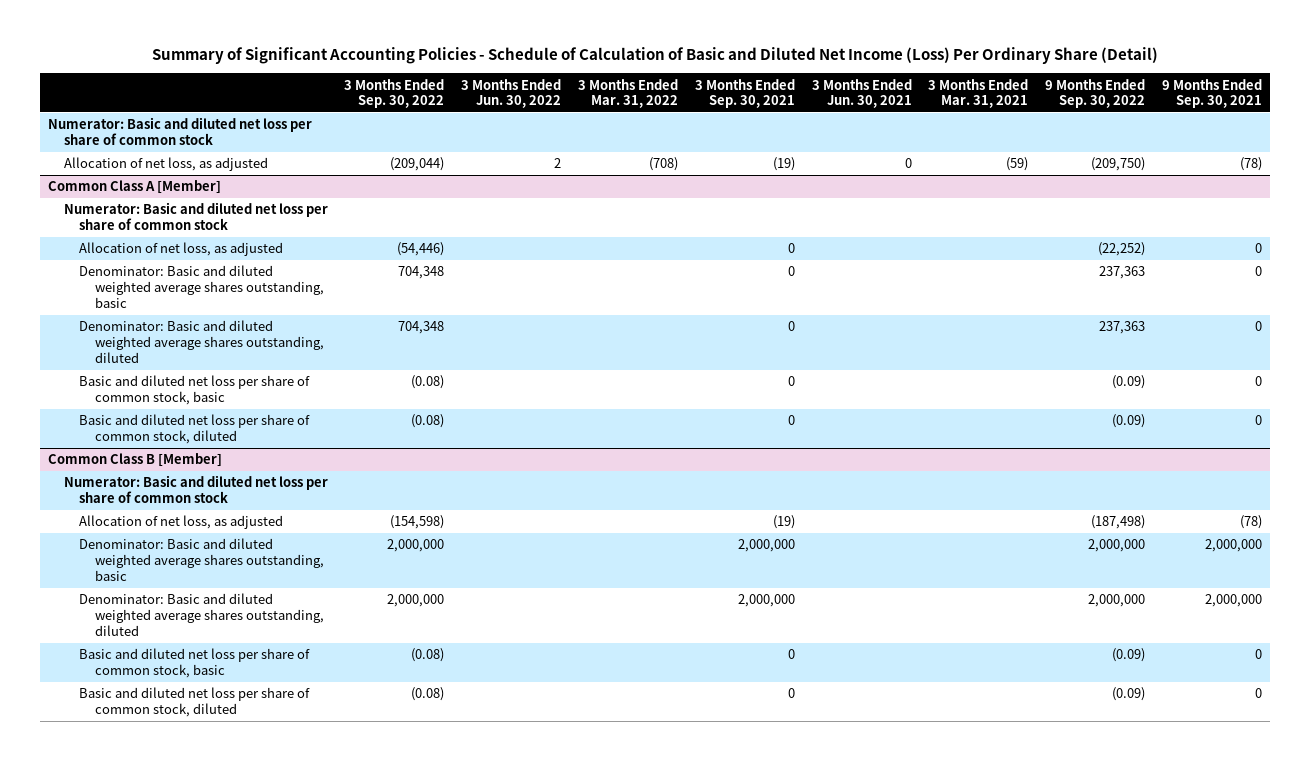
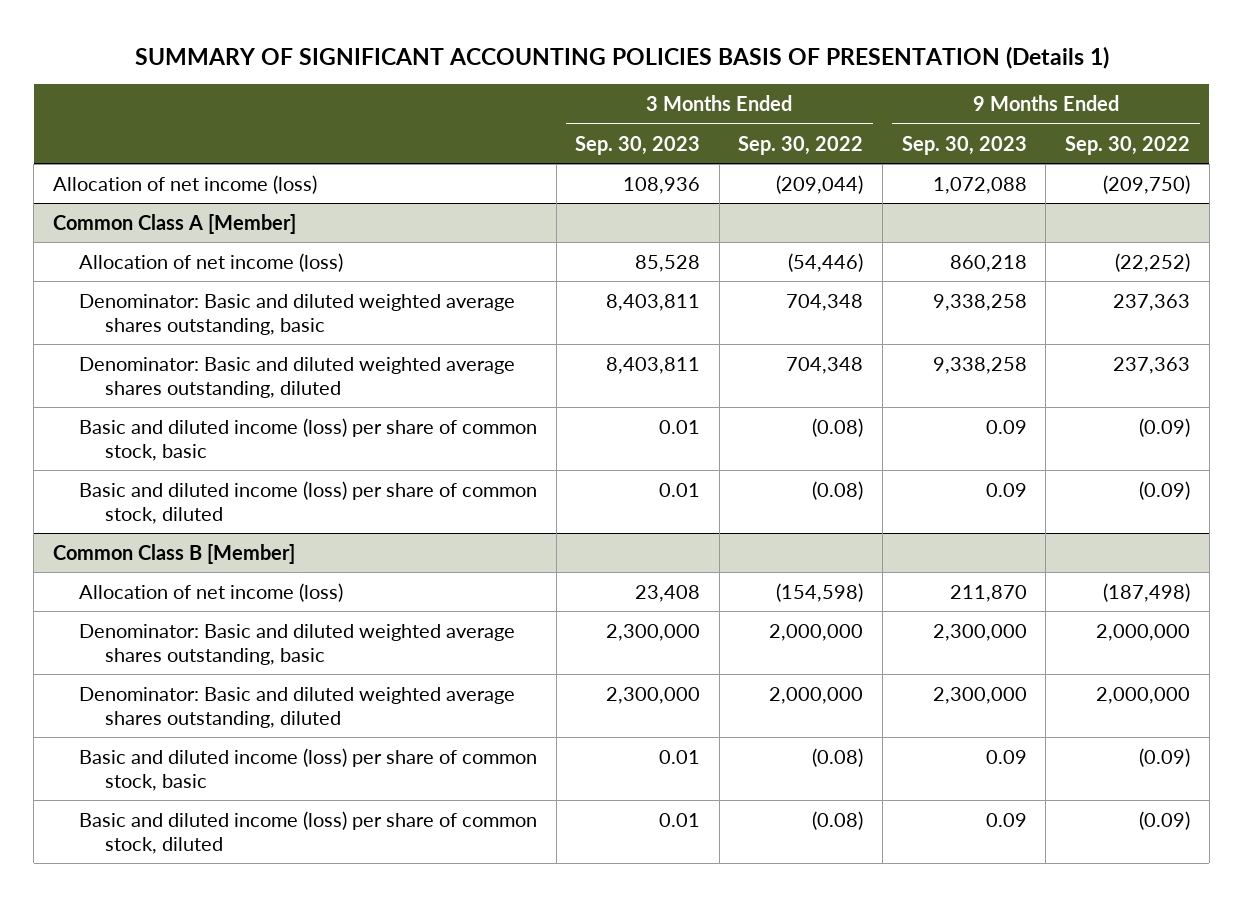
[152,47,1159,65] Summary of Significant Accounting Policies - Schedule of Calculation of Basic and Diluted Net Income (Loss) Per Ordinary Share (Detail) -> [134,45,1109,69] SUMMARY OF SIGNIFICANT ACCOUNTING POLICIES BASIS OF PRESENTATION (Details 1)
[461,78,562,109] 3 Months Ended Jun. 30, 2022 -> none
[577,78,678,109] 3 Months Ended Mar. 31, 2022 -> none
[694,78,795,109] 3 Months Ended Sep. 30, 2021 -> none
[811,78,912,109] 3 Months Ended Jun. 30, 2021 -> none
[928,78,1029,109] 3 Months Ended Mar. 31, 2021 -> none
[1162,78,1263,109] 9 Months Ended Sep. 30, 2021 -> none
none -> [575,135,701,155] Sep. 30, 2023
none -> [901,135,1027,155] Sep. 30, 2023
[47,117,312,146] Numerator: Basic and diluted net loss per share of common stock -> none
[63,157,268,172] Allocation of net loss, as adjusted -> [53,174,318,194] Allocation of net income (loss)
[63,202,328,231] Numerator: Basic and diluted net loss per share of common stock -> none
[79,242,284,257] Allocation of net loss, as adjusted -> [78,252,343,272] Allocation of net income (loss)
[79,375,311,406] Basic and diluted net loss per share of common stock, basic -> [78,417,537,461] Basic and diluted income (loss) per share of common stock, basic
[79,414,311,445] Basic and diluted net loss per share of common stock, diluted -> [78,480,537,524] Basic and diluted income (loss) per share of common stock, diluted
[63,475,328,504] Numerator: Basic and diluted net loss per share of common stock -> none
[79,515,284,530] Allocation of net loss, as adjusted -> [78,582,343,602] Allocation of net income (loss)
[79,648,311,679] Basic and diluted net loss per share of common stock, basic -> [78,747,537,791] Basic and diluted income (loss) per share of common stock, basic
[79,687,311,718] Basic and diluted net loss per share of common stock, diluted -> [78,810,537,854] Basic and diluted income (loss) per share of common stock, diluted

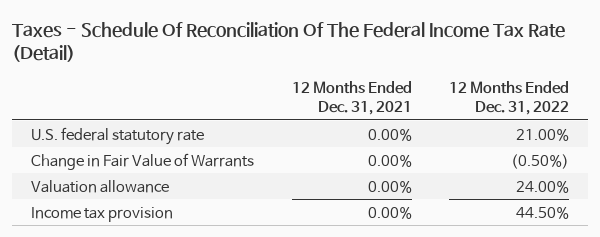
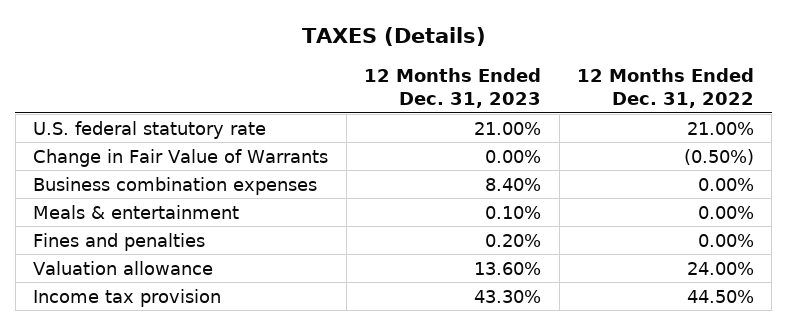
[12,21,566,63] Taxes - Schedule Of Reconciliation Of The Federal Income Tax Rate (Detail) -> [301,27,486,47] TAXES (Details)
[291,81,412,116] 12 Months Ended Dec. 31, 2021 -> none
none -> [364,68,542,109] 12 Months Ended Dec. 31, 2023
none -> [33,176,318,195] Business combination expenses
none -> [33,204,240,219] Meals & entertainment
none -> [33,232,206,251] Fines and penalties

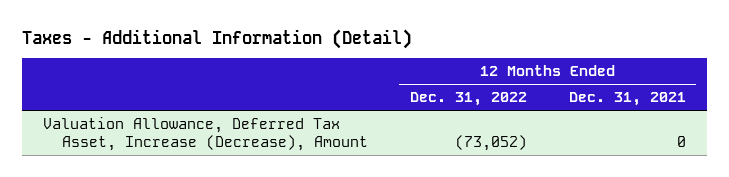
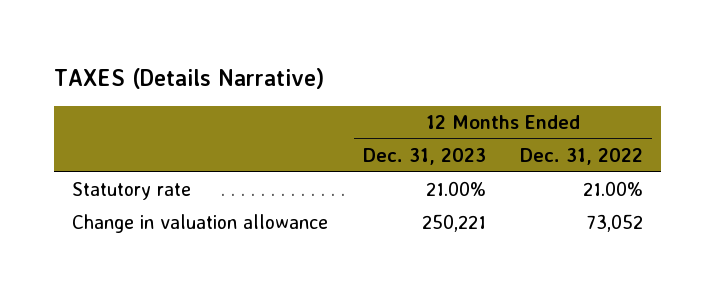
[21,29,412,50] Taxes - Additional Information (Detail) -> [54,67,325,89] TAXES (Details Narrative)
[568,92,686,107] Dec. 31, 2021 -> none
none -> [362,148,486,166] Dec. 31, 2023
none -> [71,182,191,201] Statutory rate
[43,116,368,152] Valuation Allowance, Deferred Tax Asset, Increase (Decrease), Amount -> [71,214,328,234] Change in valuation allowance
[454,135,527,152] (73,052) -> [586,214,644,233] 73,052

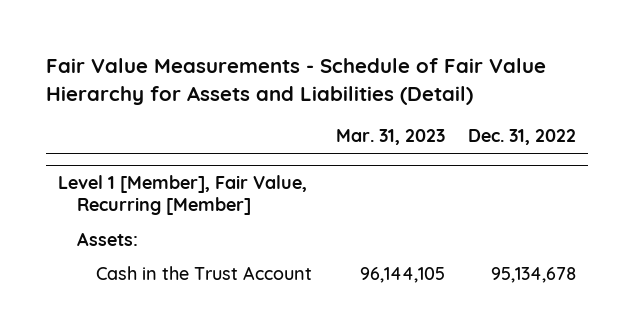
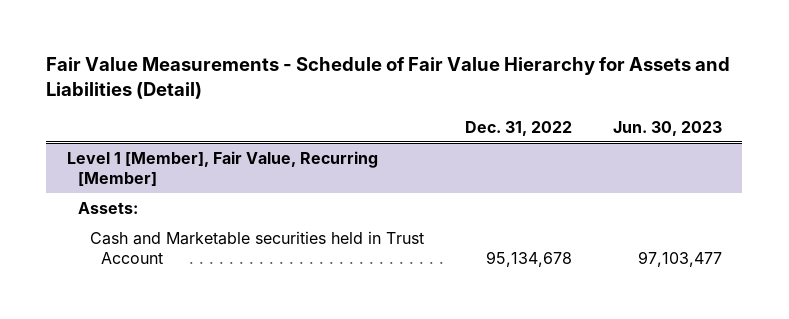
[335,129,445,146] Mar. 31, 2023 -> none
none -> [612,120,722,136] Jun. 30, 2023
[95,265,312,280] Cash in the Trust Account -> [89,230,424,265] Cash and Marketable securities held in Trust Account

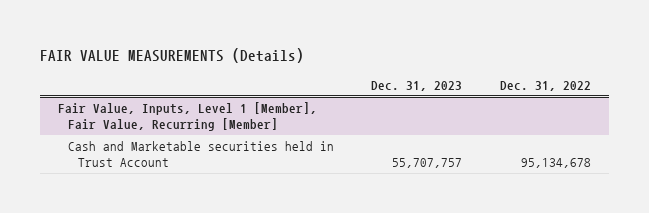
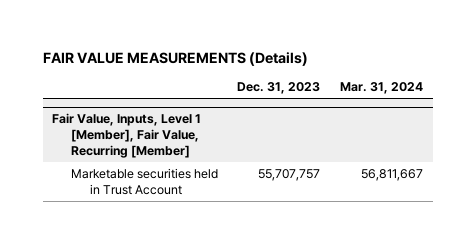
[499,80,591,91] Dec. 31, 2022 -> none
none -> [339,82,423,95] Mar. 31, 2024
[68,141,335,168] Cash and Marketable securities held in Trust Account -> [71,167,219,196] Marketable securities held in Trust Account

